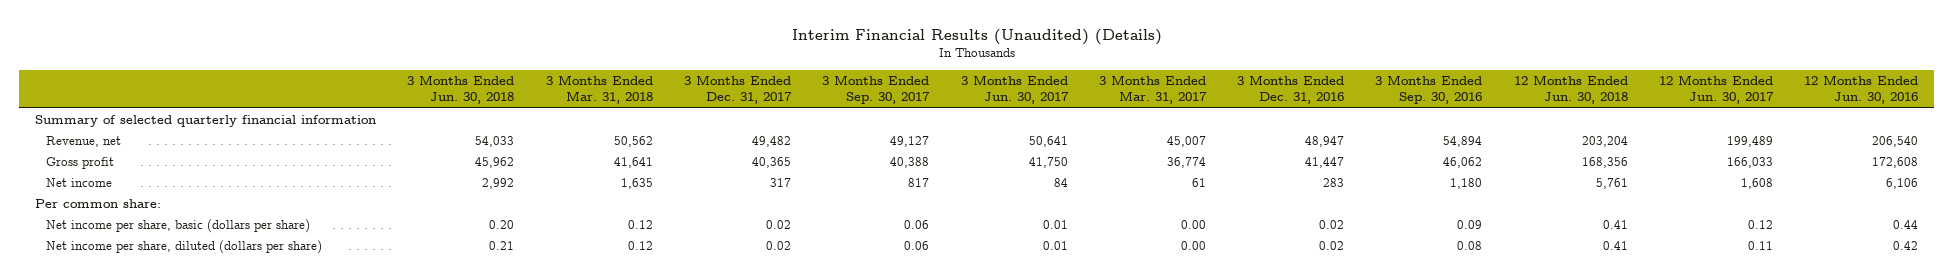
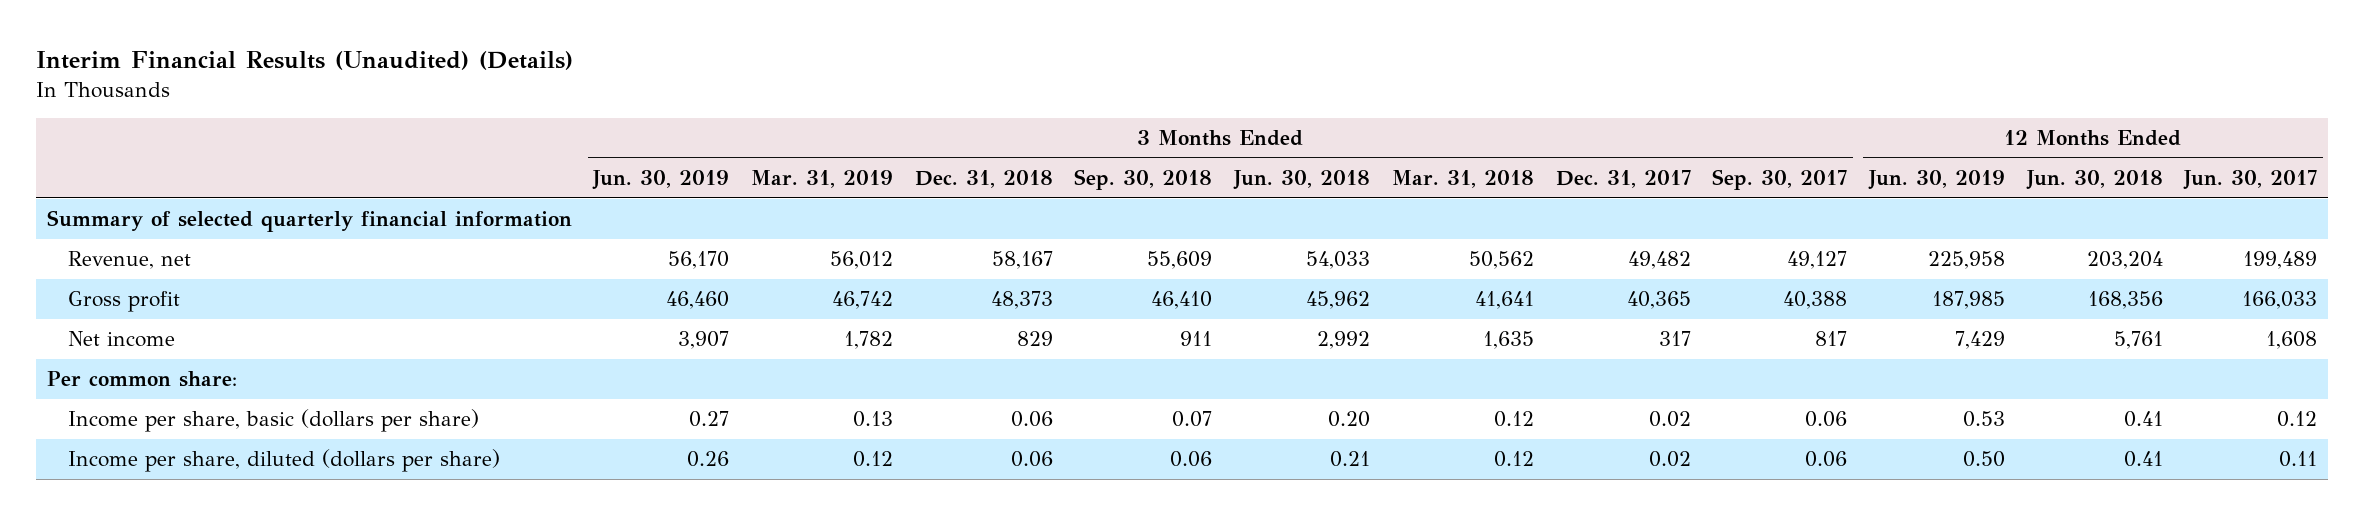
[960,75,1069,105] 3 Months Ended Jun. 30, 2017 -> none
[1098,75,1207,105] 3 Months Ended Mar. 31, 2017 -> none
[1237,75,1345,105] 3 Months Ended Dec. 31, 2016 -> none
[1375,75,1483,105] 3 Months Ended Sep. 30, 2016 -> none
[1804,75,1919,105] 12 Months Ended Jun. 30, 2016 -> none
none -> [592,169,730,190] Jun. 30, 2019
none -> [751,169,894,188] Mar. 31, 2019
none -> [914,169,1053,188] Dec. 31, 2018
none -> [1074,168,1213,190] Sep. 30, 2018
none -> [1867,169,2005,190] Jun. 30, 2019
[46,219,311,234] Net income per share, basic (dollars per share) -> [67,409,479,433] Income per share, basic (dollars per share)
[46,240,323,255] Net income per share, diluted (dollars per share) -> [67,449,500,473] Income per share, diluted (dollars per share)

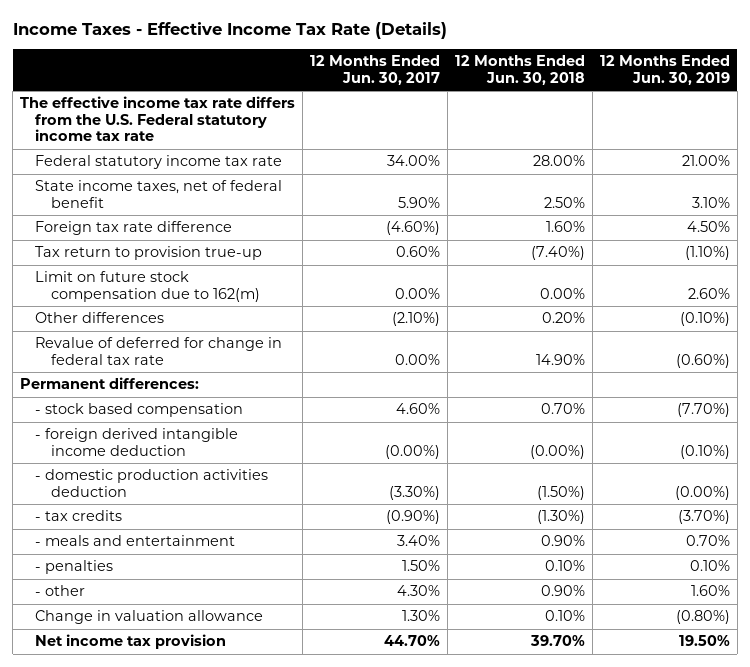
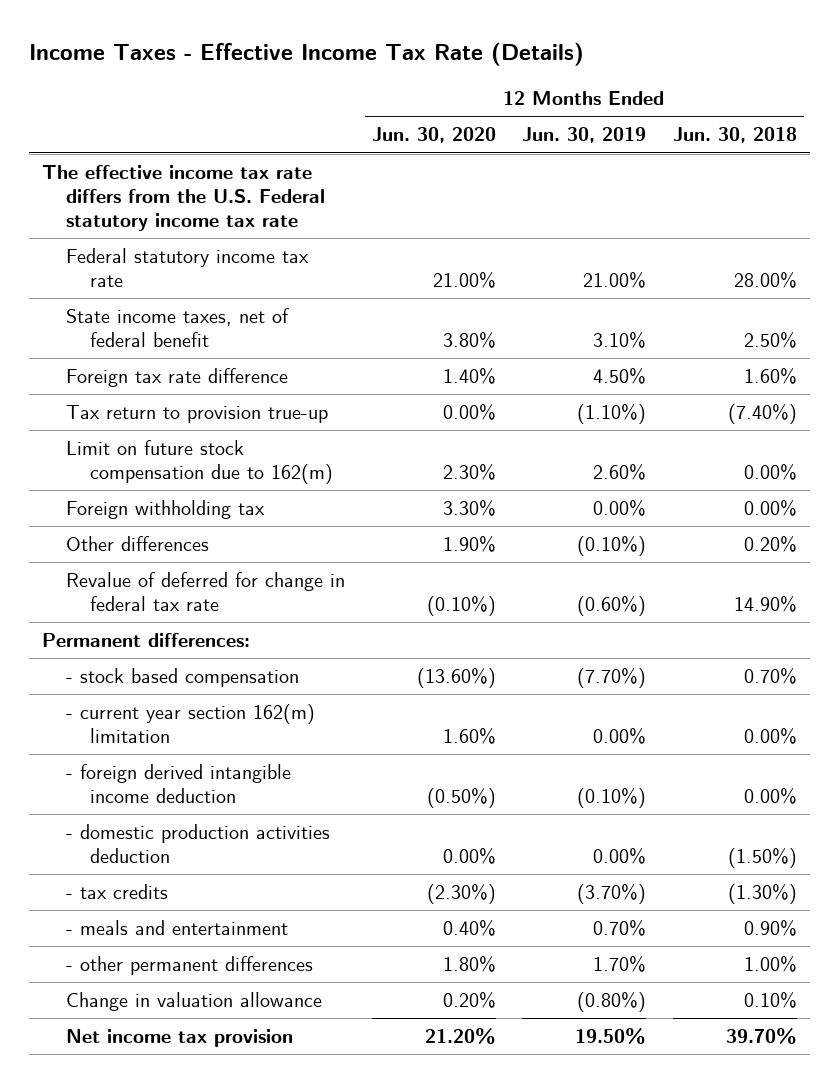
[310,55,441,85] 12 Months Ended Jun. 30, 2017 -> none
none -> [371,127,496,144] Jun. 30, 2020
none -> [65,500,265,520] Foreign withholding tax
none -> [65,704,315,743] - current year section 162(m) limitation
[529,444,585,459] (0.00%) -> [744,787,798,804] 0.00%
[674,485,730,500] (0.00%) -> [593,847,647,864] 0.00%
[35,560,114,575] - penalties -> none
[35,585,86,597] - other -> [65,956,313,976] - other permanent differences
[540,585,585,597] 0.90% -> [744,956,798,973] 1.00%
[690,585,730,597] 1.60% -> [593,956,647,973] 1.70%

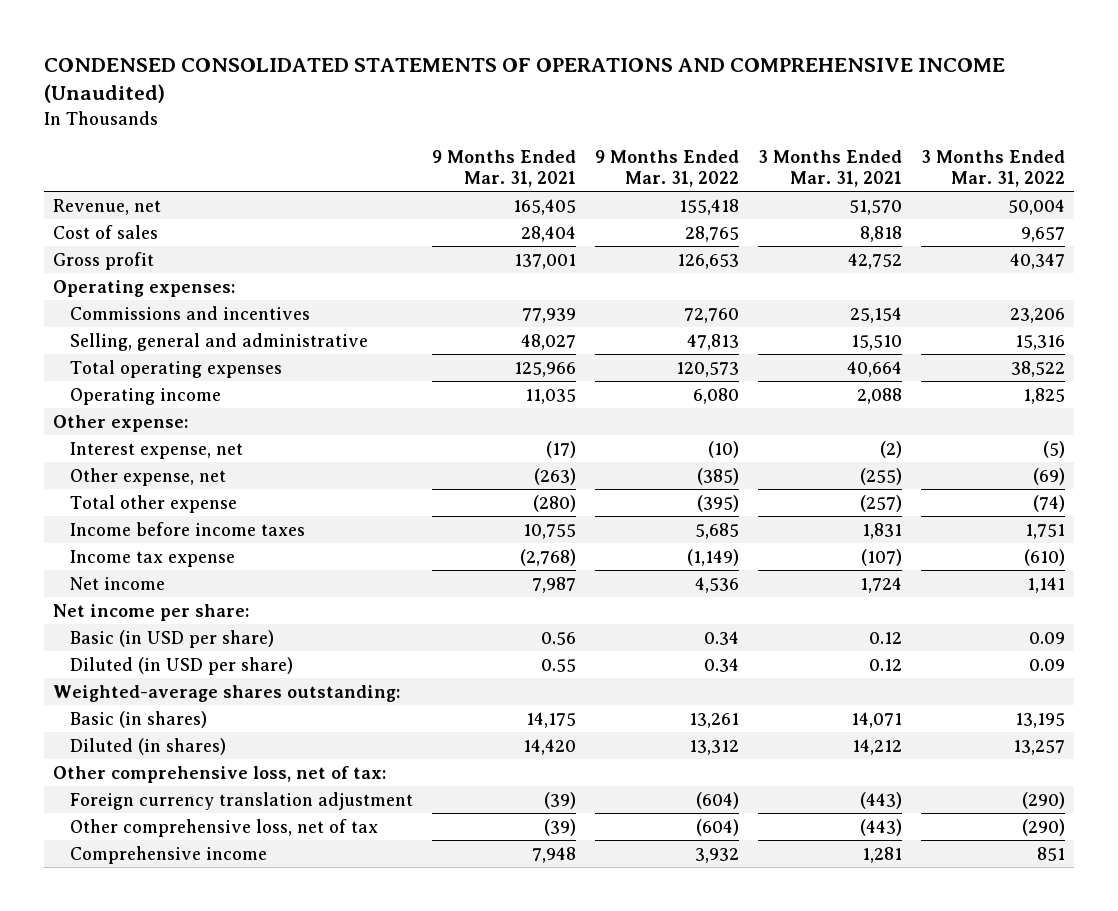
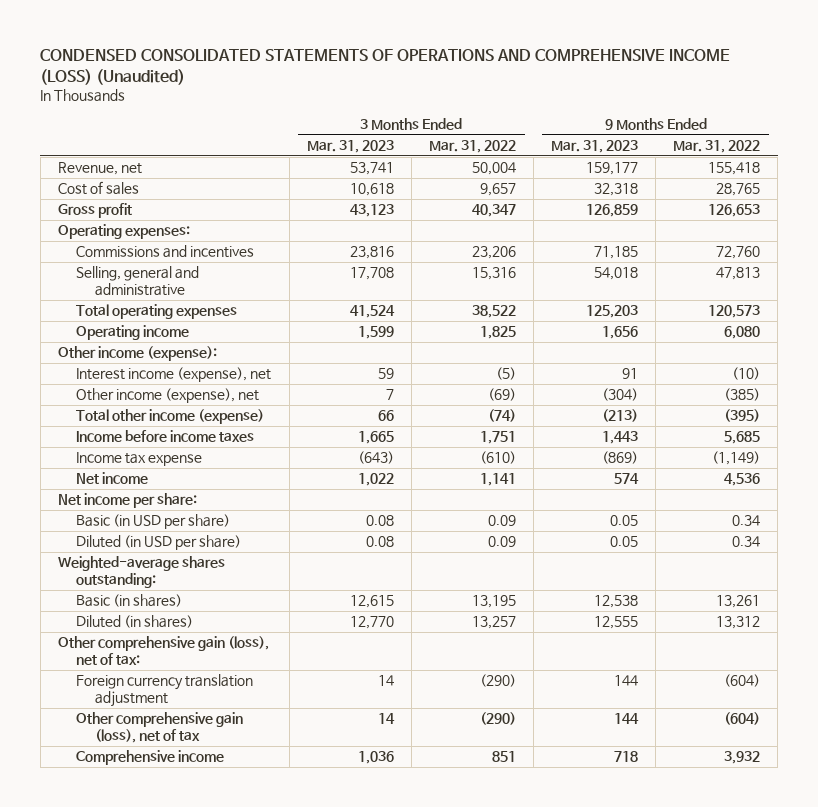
[43,57,1005,104] CONDENSED CONSOLIDATED STATEMENTS OF OPERATIONS AND COMPREHENSIVE INCOME (Unaudited) -> [40,49,731,85] CONDENSED CONSOLIDATED STATEMENTS OF OPERATIONS AND COMPREHENSIVE INCOME (LOSS) (Unaudited)
[432,149,577,188] 9 Months Ended Mar. 31, 2021 -> none
[757,149,902,188] 3 Months Ended Mar. 31, 2021 -> none
none -> [306,140,394,154] Mar. 31, 2023
none -> [551,140,639,154] Mar. 31, 2023
[52,414,188,432] Other expense: -> [57,346,217,362] Other income (expense):
[70,441,244,459] Interest expense, net -> [76,367,272,383] Interest income (expense), net
[70,467,227,486] Other expense, net -> [76,388,260,404] Other income (expense), net
[70,494,238,513] Total other expense -> [76,409,265,425] Total other income (expense)
[52,765,386,783] Other comprehensive loss, net of tax: -> [57,636,269,665] Other comprehensive gain (loss), net of tax:
[70,818,379,837] Other comprehensive loss, net of tax -> [76,712,244,743] Other comprehensive gain (loss), net of tax

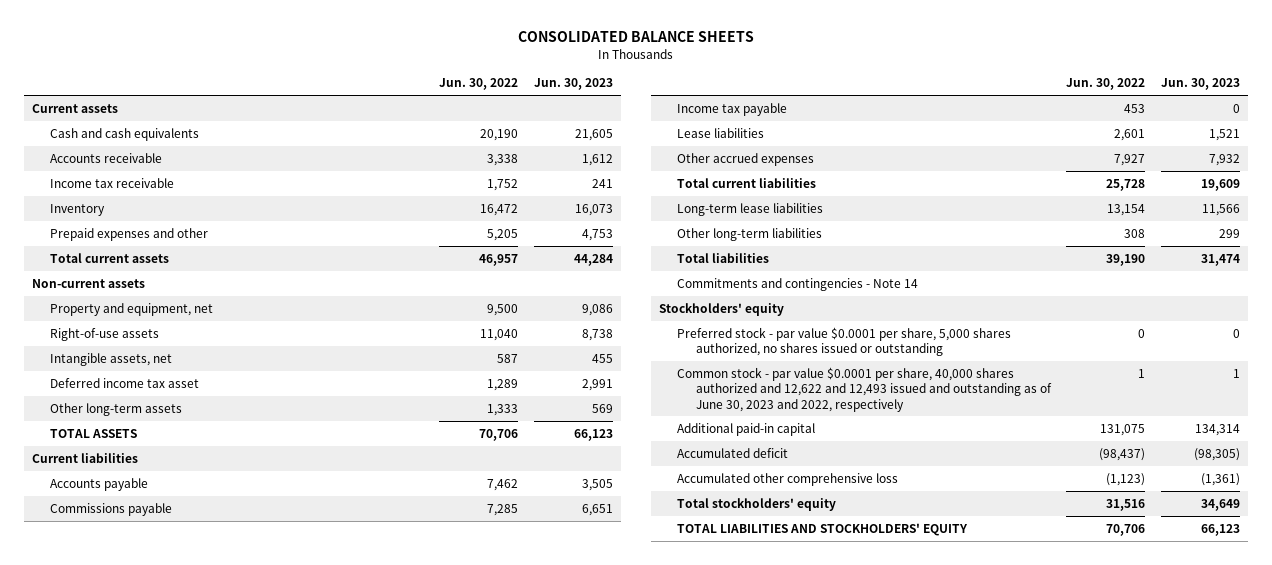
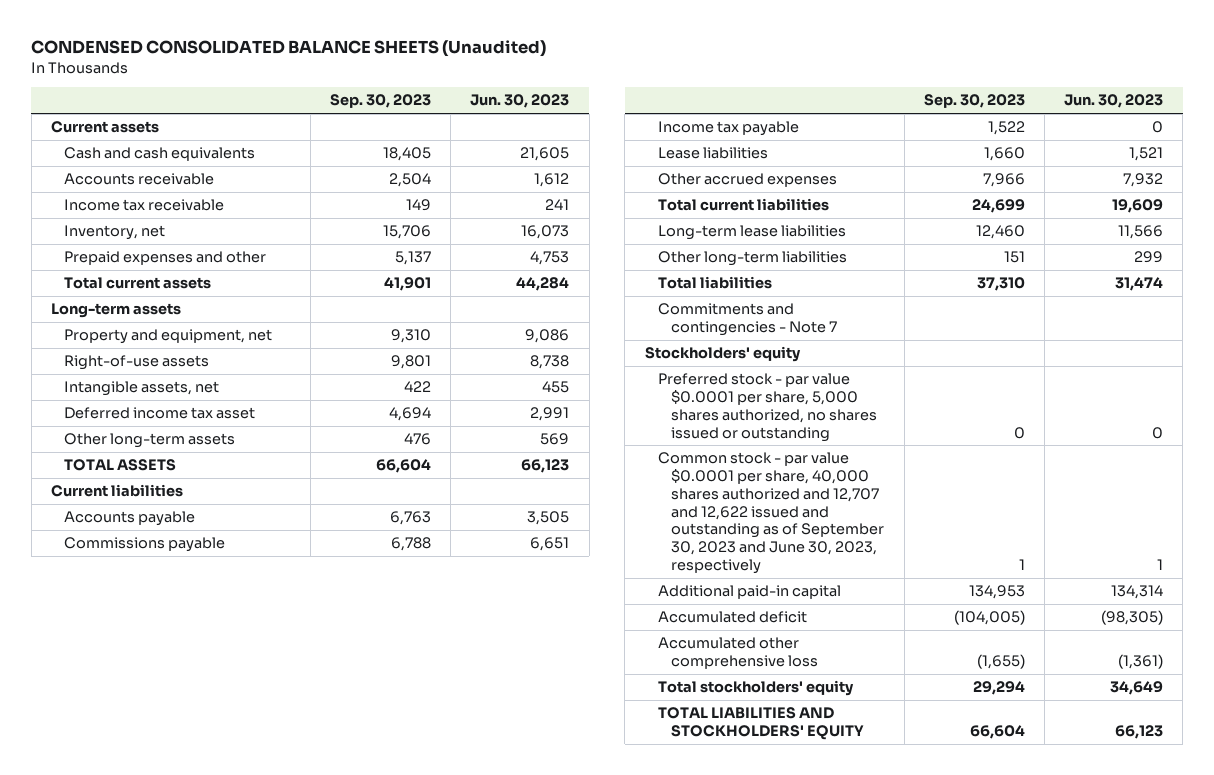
[517,31,754,43] CONSOLIDATED BALANCE SHEETS -> [31,40,547,58] CONDENSED CONSOLIDATED BALANCE SHEETS (Unaudited)
[439,78,519,91] Jun. 30, 2022 -> none
none -> [329,94,431,109] Sep. 30, 2023
[50,203,106,216] Inventory -> [64,225,166,241] Inventory, net
[31,278,145,288] Non-current assets -> [50,303,181,319] Long-term assets
[677,277,919,291] Commitments and contingencies - Note 14 -> [658,303,838,337] Commitments and contingencies - Note 7
[677,366,1052,412] Common stock - par value $0.0001 per share, 40,000 shares authorized and 12,622 and 12,493 issued and outstanding as of June 30, 2023 and 2022, respectively -> [658,452,885,575] Common stock - par value $0.0001 per share, 40,000 shares authorized and 12,707 and 12,622 issued and outstanding as of September 30, 2023 and June 30, 2023, respectively

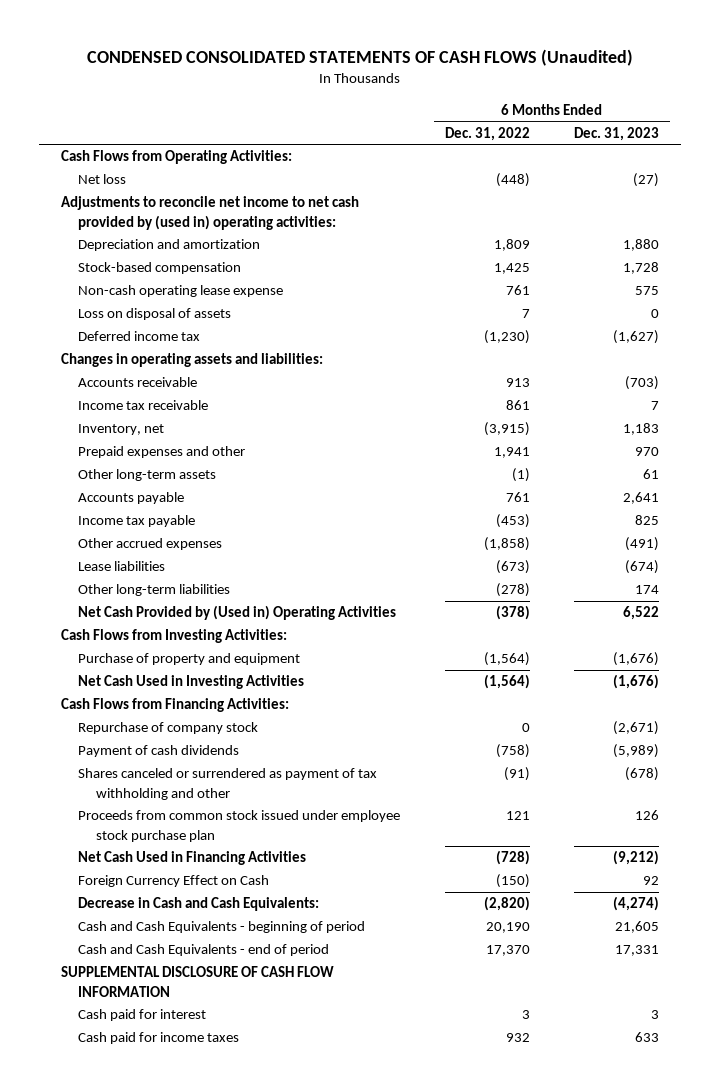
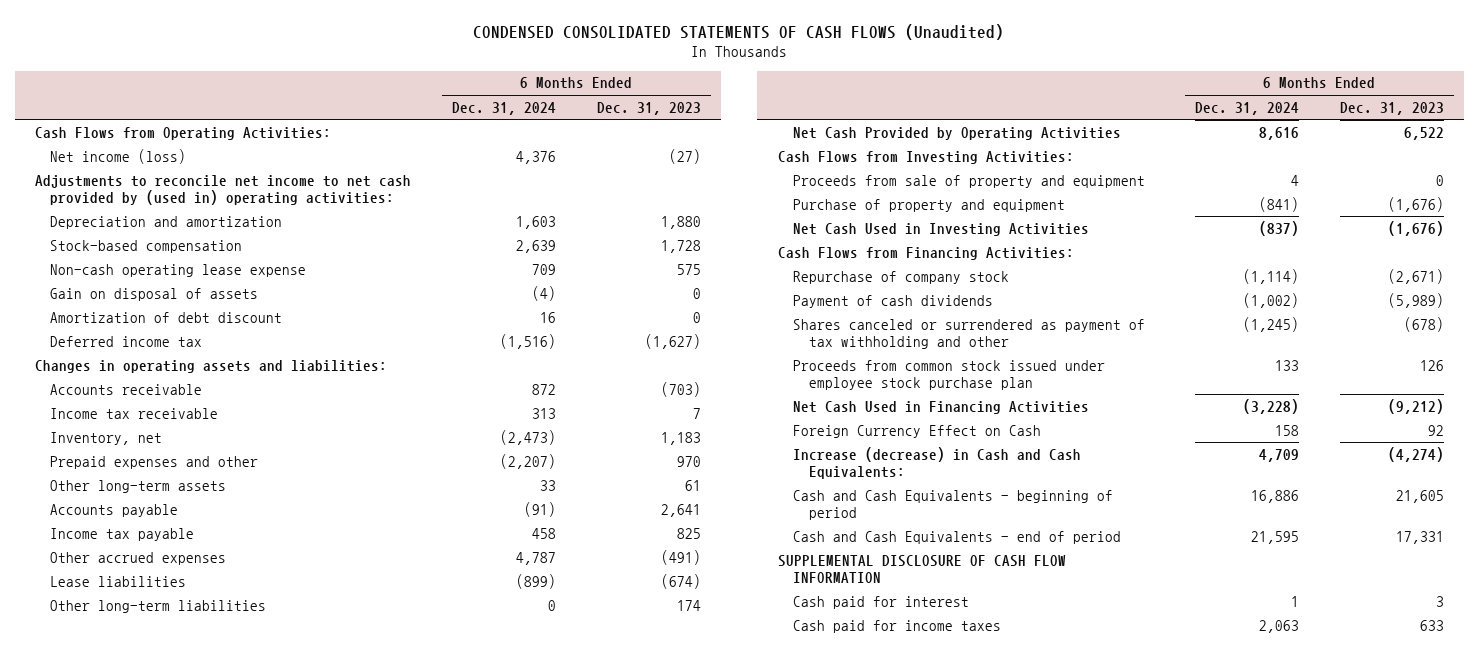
[444,126,530,141] Dec. 31, 2022 -> none
none -> [452,101,557,115] Dec. 31, 2024
[78,174,127,185] Net loss -> [50,148,187,164] Net income (loss)
[78,308,232,321] Loss on disposal of assets -> [50,287,259,301] Gain on disposal of assets
none -> [50,311,283,323] Amortization of debt discount
[78,605,397,621] Net Cash Provided by (Used in) Operating Activities -> [793,126,1122,140] Net Cash Provided by Operating Activities
none -> [793,174,1146,188] Proceeds from sale of property and equipment
[78,897,320,912] Decrease in Cash and Cash Equivalents: -> [793,446,1082,479] Increase (decrease) in Cash and Cash Equivalents:

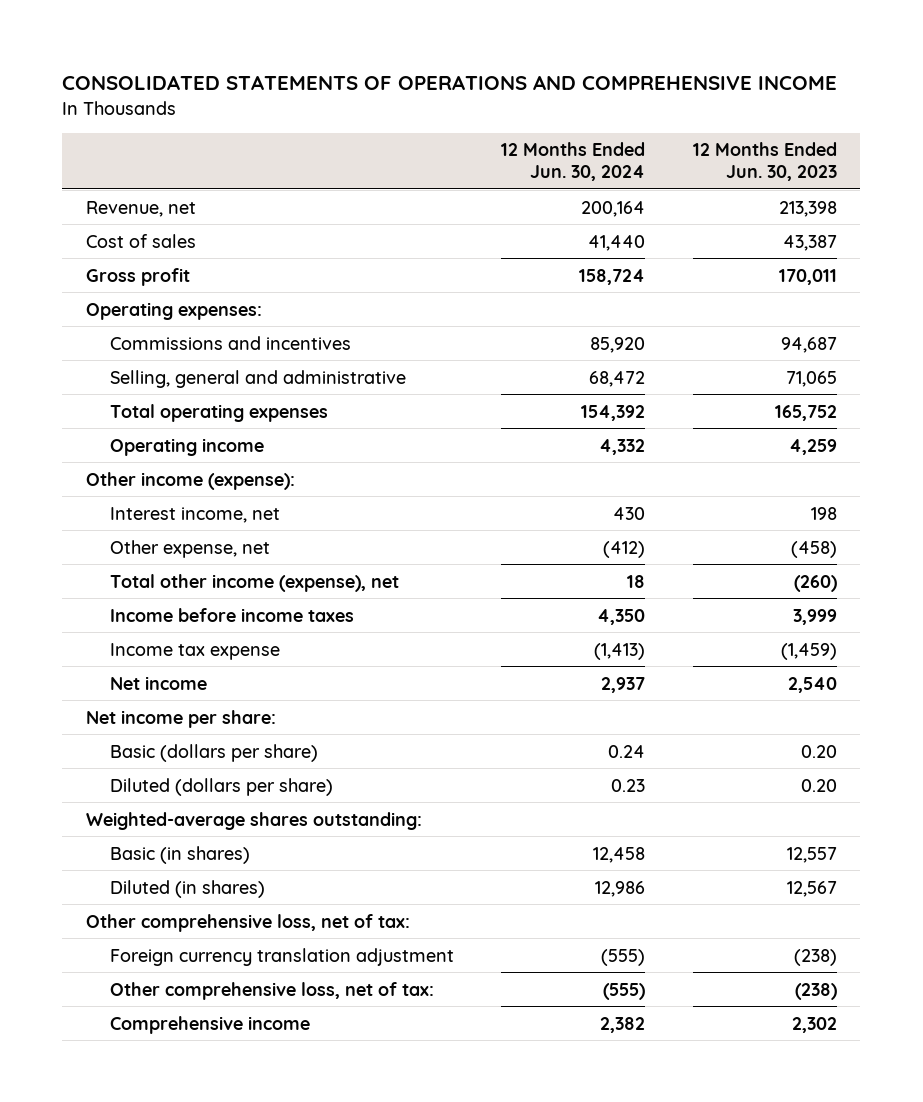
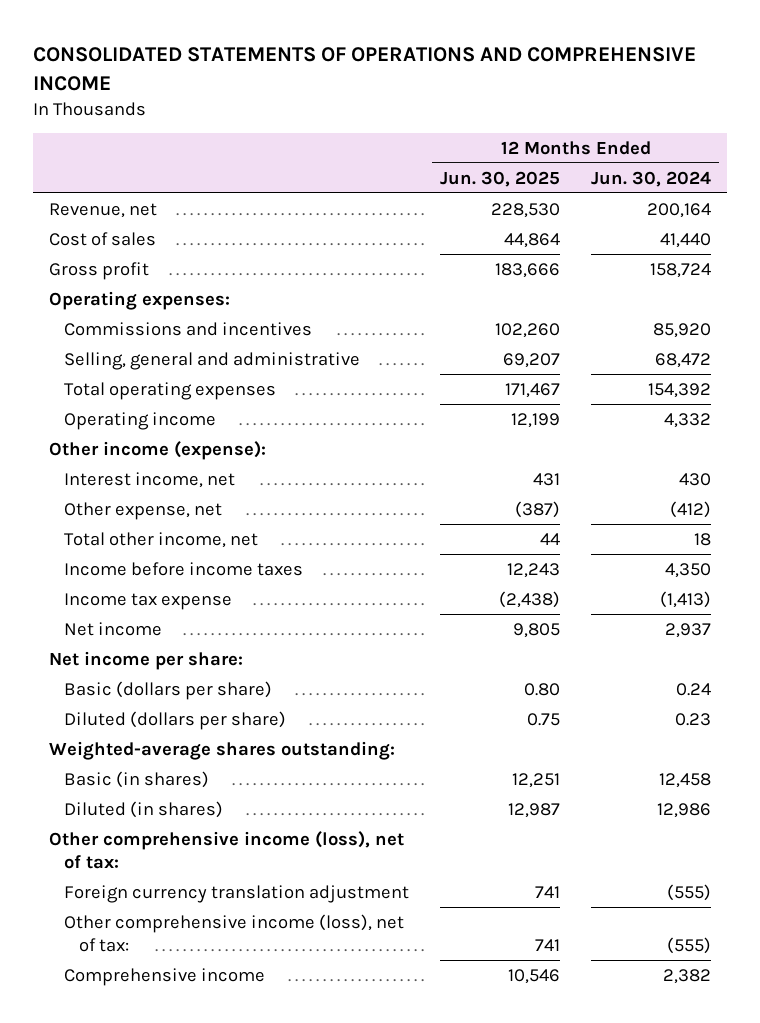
[692,142,837,181] 12 Months Ended Jun. 30, 2023 -> none
none -> [439,170,560,187] Jun. 30, 2025
[110,573,400,592] Total other income (expense), net -> [63,531,258,548] Total other income, net
[86,913,411,932] Other comprehensive loss, net of tax: -> [48,830,404,870] Other comprehensive income (loss), net of tax:
[110,981,435,1000] Other comprehensive loss, net of tax: -> [63,913,404,953] Other comprehensive income (loss), net of tax:

